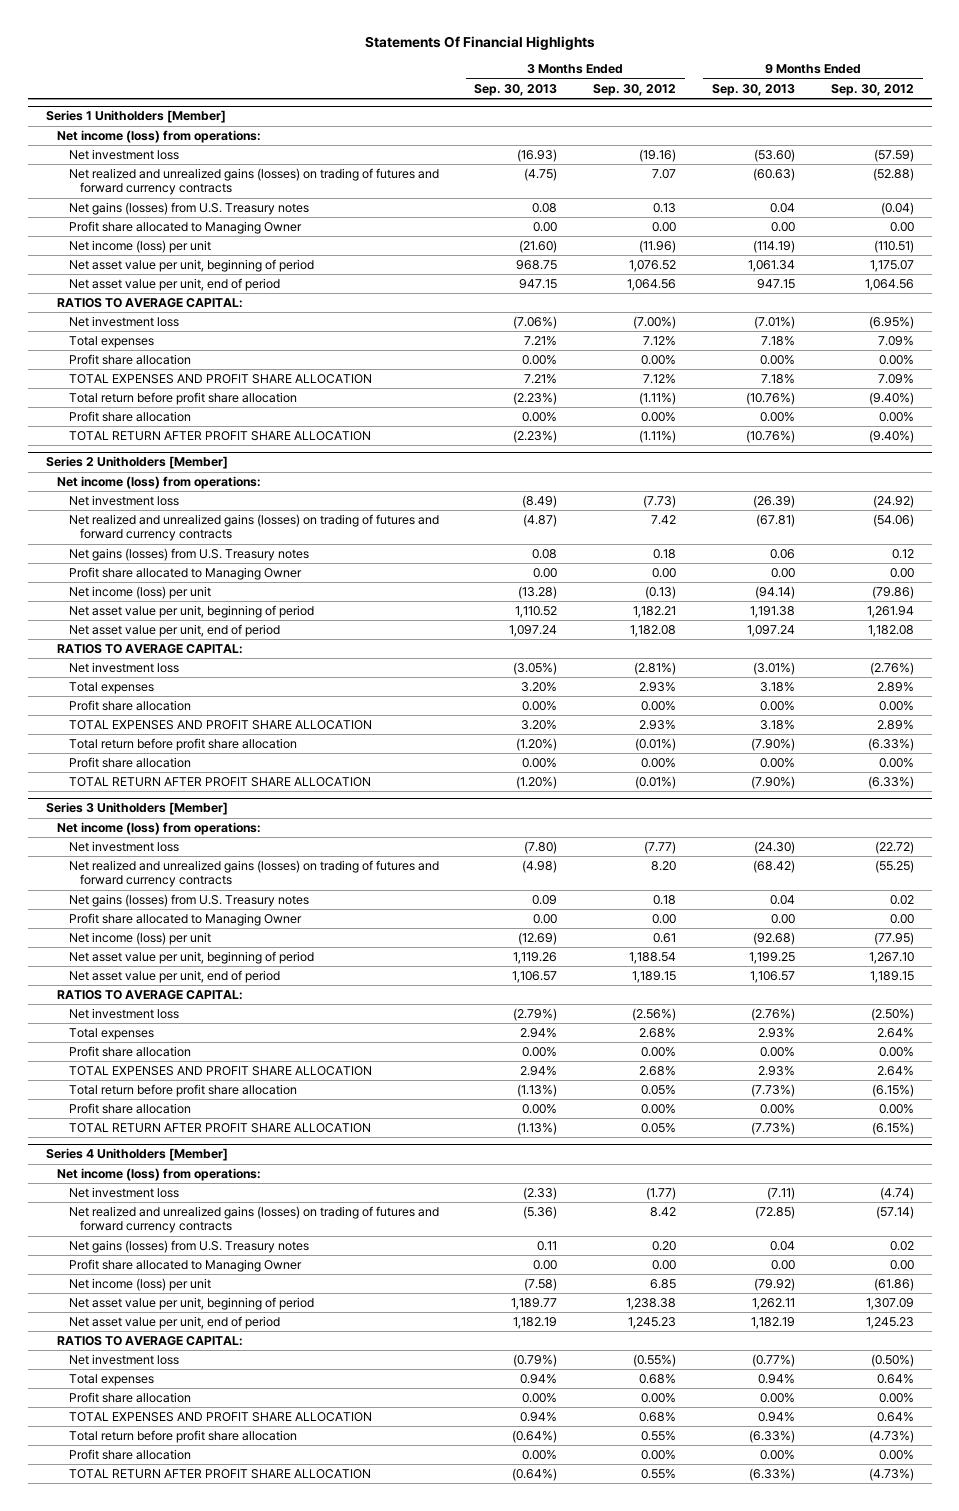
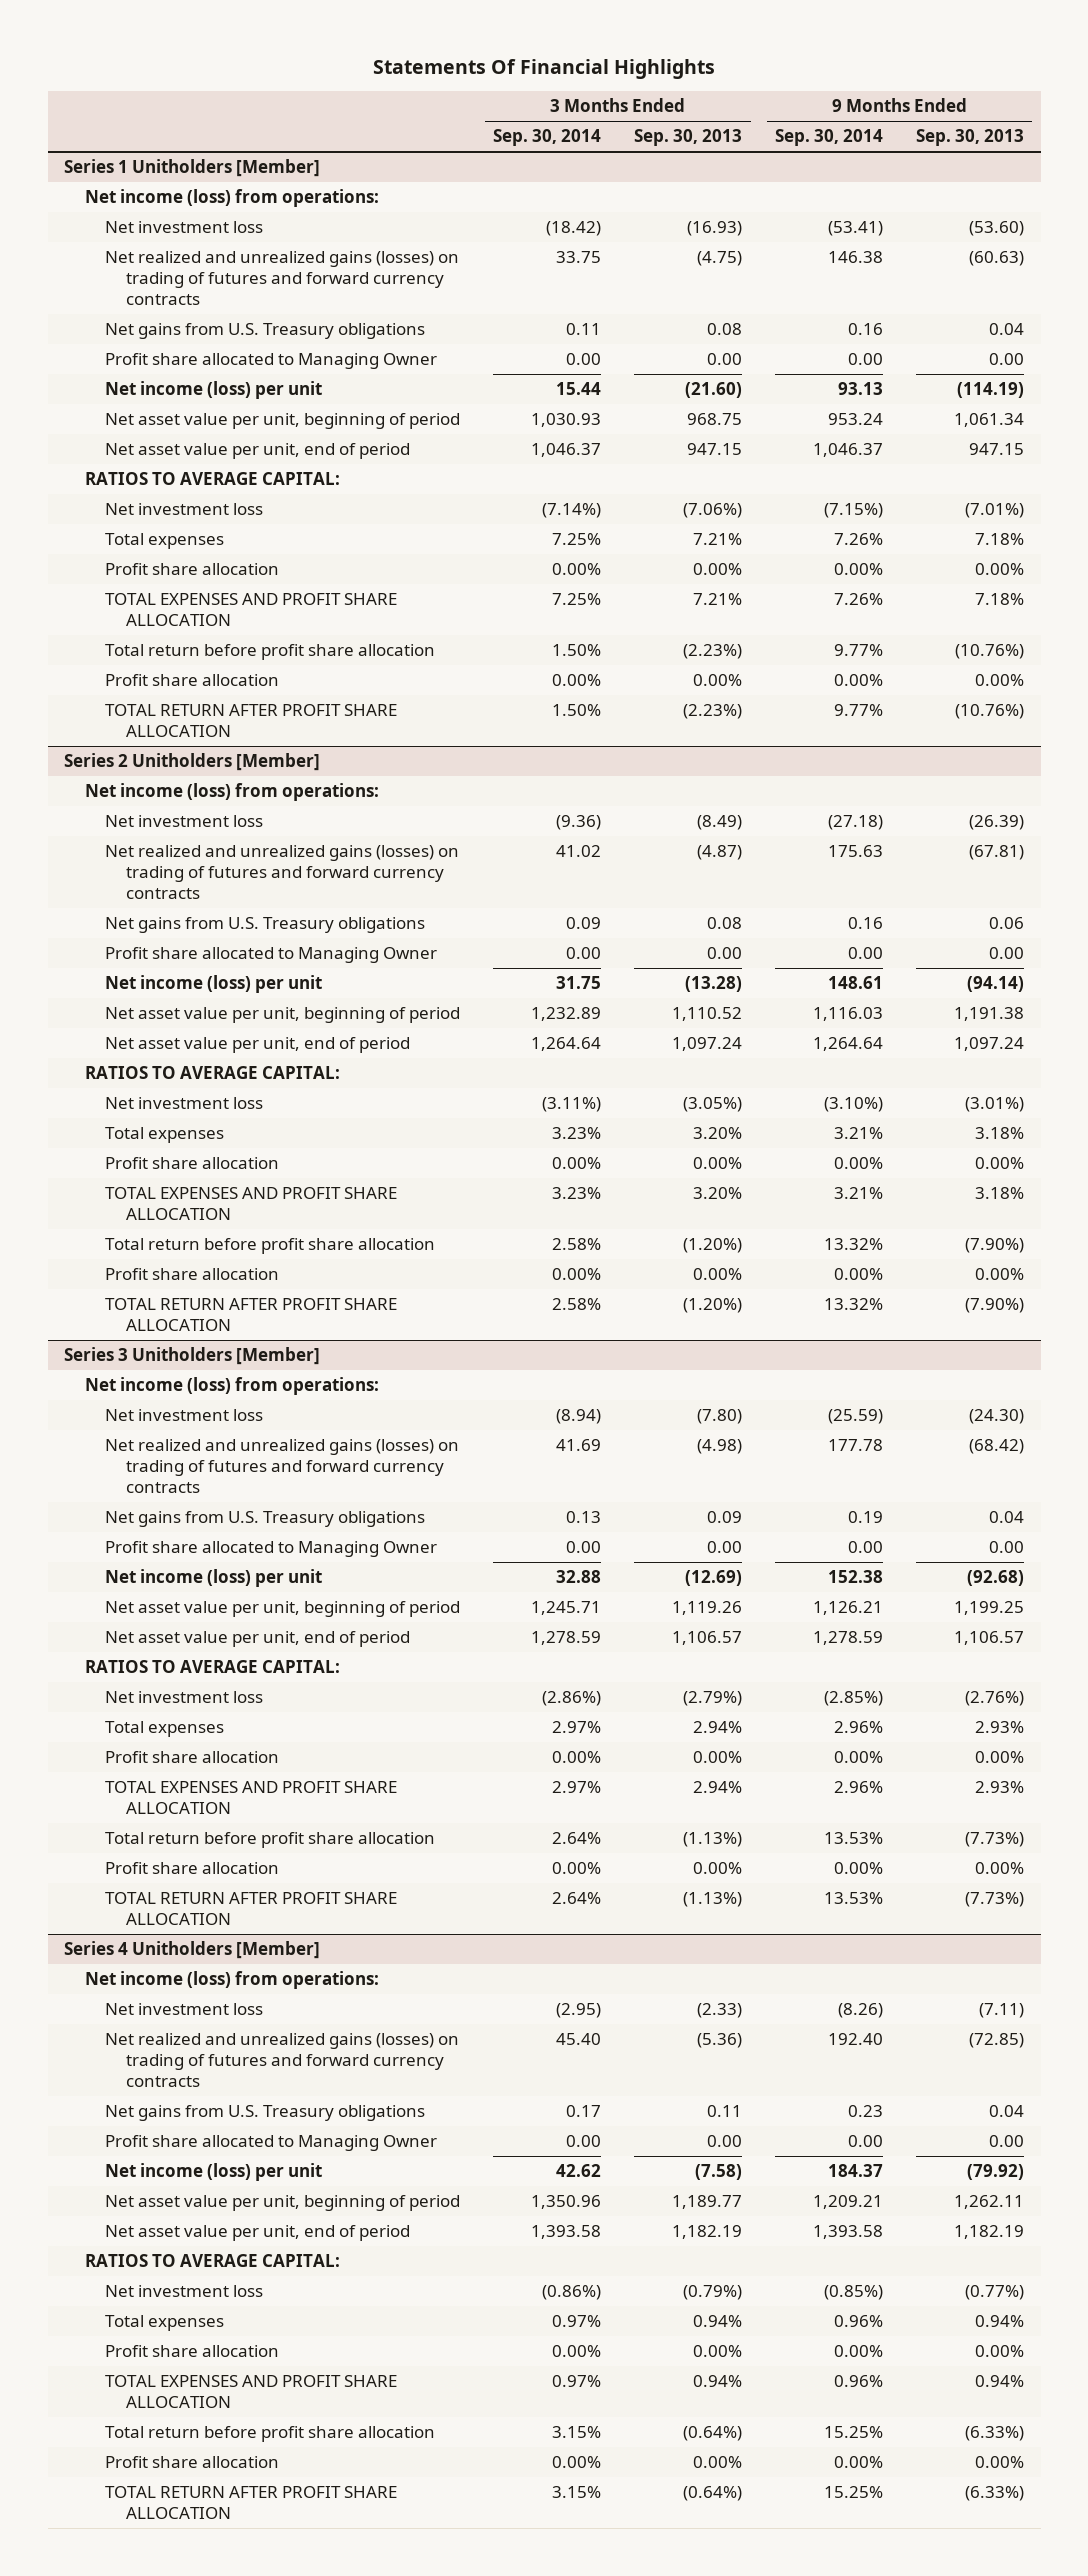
[593,83,677,96] Sep. 30, 2012 -> none
[830,83,914,96] Sep. 30, 2012 -> none
none -> [493,129,602,147] Sep. 30, 2014
none -> [775,129,884,147] Sep. 30, 2014
[68,202,309,216] Net gains (losses) from U.S. Treasury notes -> [105,323,426,340] Net gains from U.S. Treasury obligations
[68,548,309,562] Net gains (losses) from U.S. Treasury notes -> [105,917,426,934] Net gains from U.S. Treasury obligations
[68,894,309,908] Net gains (losses) from U.S. Treasury notes -> [105,1511,426,1528] Net gains from U.S. Treasury obligations
[68,1240,309,1254] Net gains (losses) from U.S. Treasury notes -> [105,2105,426,2122] Net gains from U.S. Treasury obligations

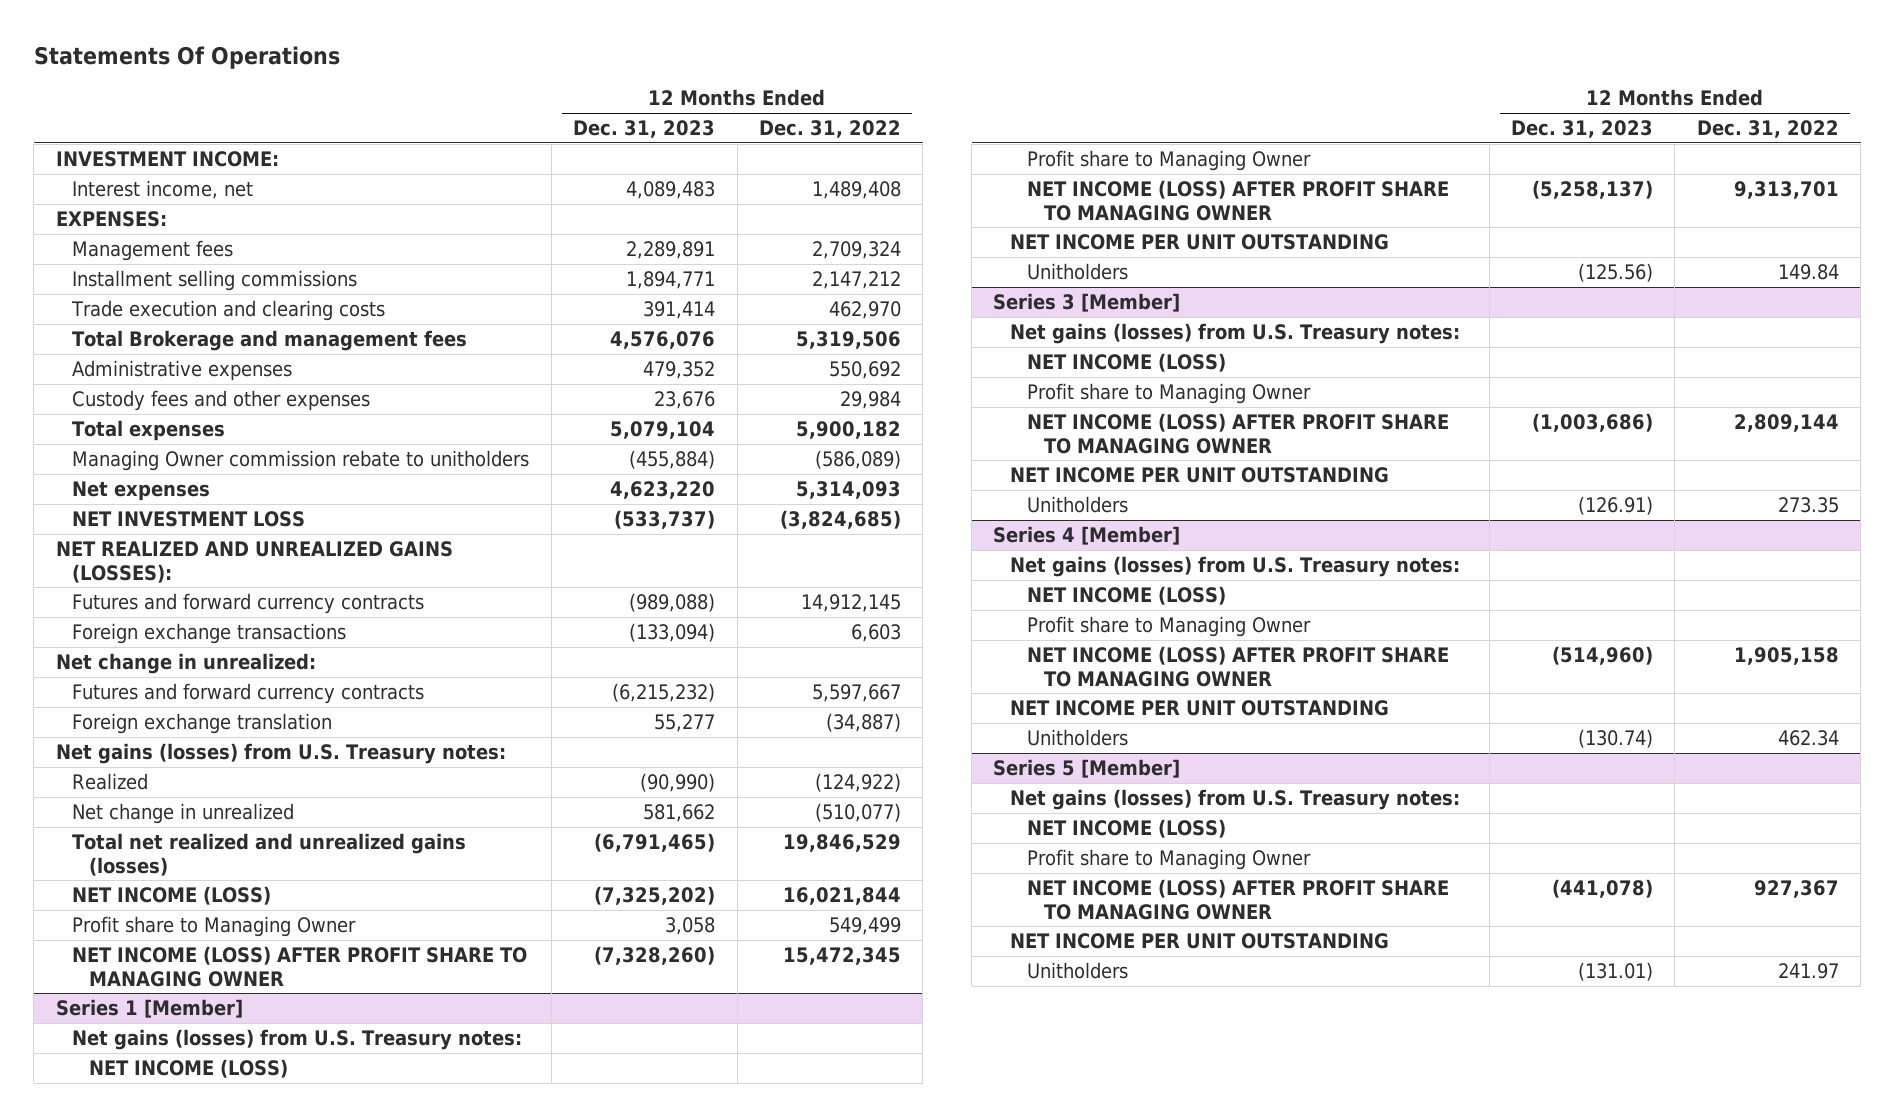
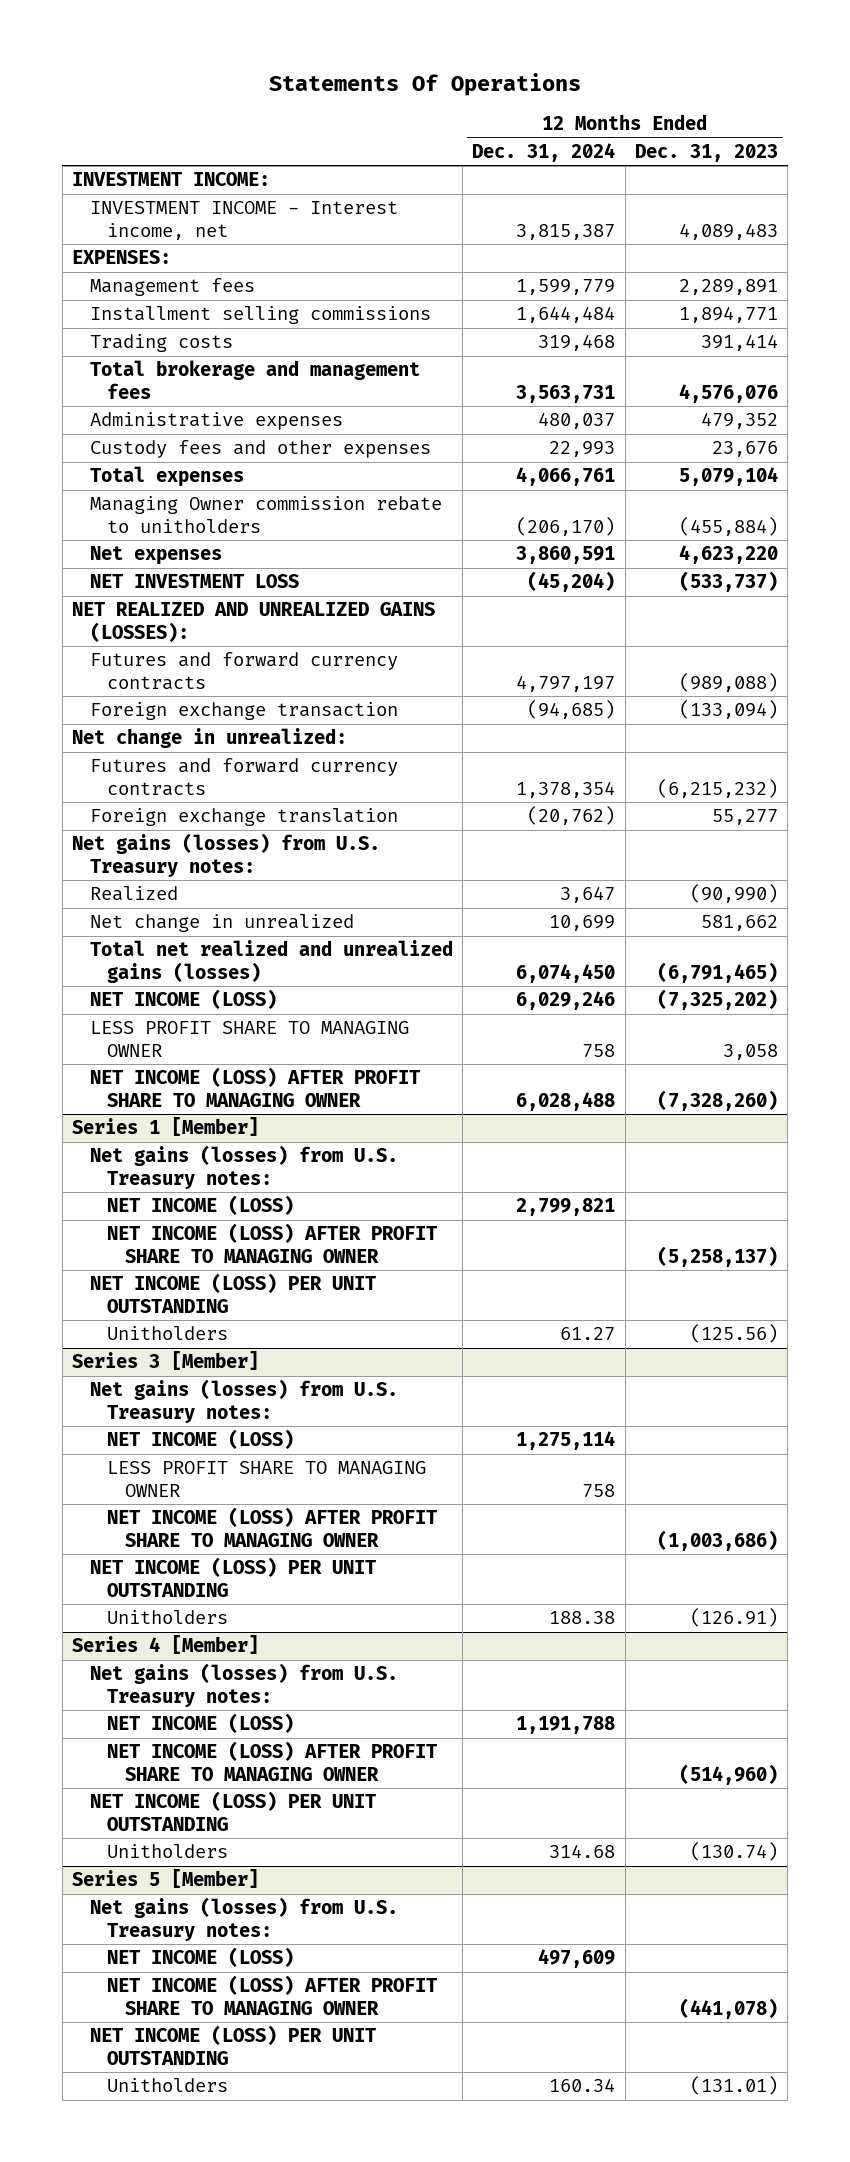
[759,120,902,139] Dec. 31, 2022 -> none
none -> [472,142,616,162] Dec. 31, 2024
[72,179,254,199] Interest income, net -> [89,201,398,240] INVESTMENT INCOME - Interest income, net
[71,299,386,321] Trade execution and clearing costs -> [89,334,233,353] Trading costs
[72,329,468,351] Total Brokerage and management fees -> [89,360,420,399] Total brokerage and management fees
[72,622,347,644] Foreign exchange transactions -> [89,702,398,721] Foreign exchange transaction
[72,915,357,937] Profit share to Managing Owner -> [89,1021,409,1057] LESS PROFIT SHARE TO MANAGING OWNER
[1026,149,1311,171] Profit share to Managing Owner -> none
[1010,233,1390,250] NET INCOME PER UNIT OUTSTANDING -> [89,1273,377,1313] NET INCOME (LOSS) PER UNIT OUTSTANDING
[1026,382,1311,404] Profit share to Managing Owner -> [107,1461,427,1497] LESS PROFIT SHARE TO MANAGING OWNER
[1010,466,1390,483] NET INCOME PER UNIT OUTSTANDING -> [89,1557,377,1597] NET INCOME (LOSS) PER UNIT OUTSTANDING
[1026,615,1311,637] Profit share to Managing Owner -> none
[1010,699,1390,716] NET INCOME PER UNIT OUTSTANDING -> [89,1791,377,1831] NET INCOME (LOSS) PER UNIT OUTSTANDING
[1026,848,1311,870] Profit share to Managing Owner -> none
[1010,932,1390,949] NET INCOME PER UNIT OUTSTANDING -> [89,2025,377,2065] NET INCOME (LOSS) PER UNIT OUTSTANDING

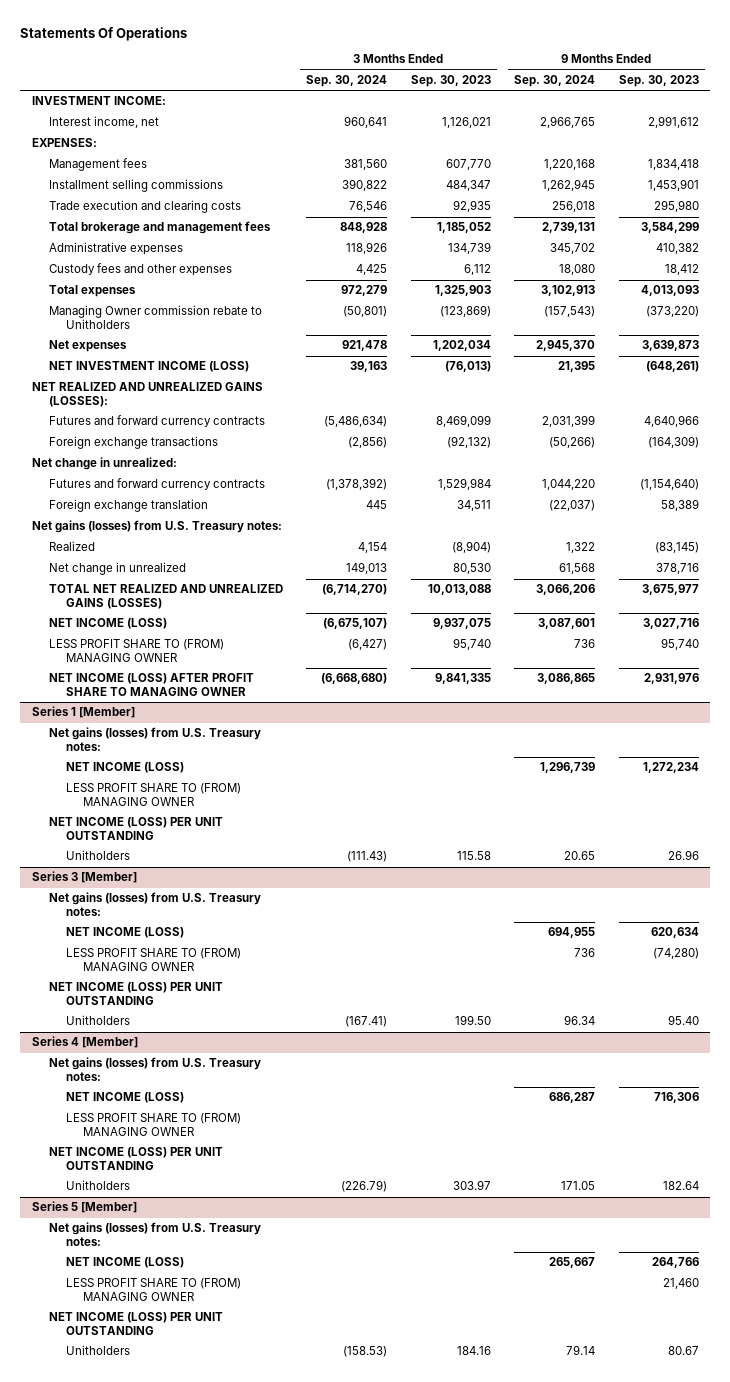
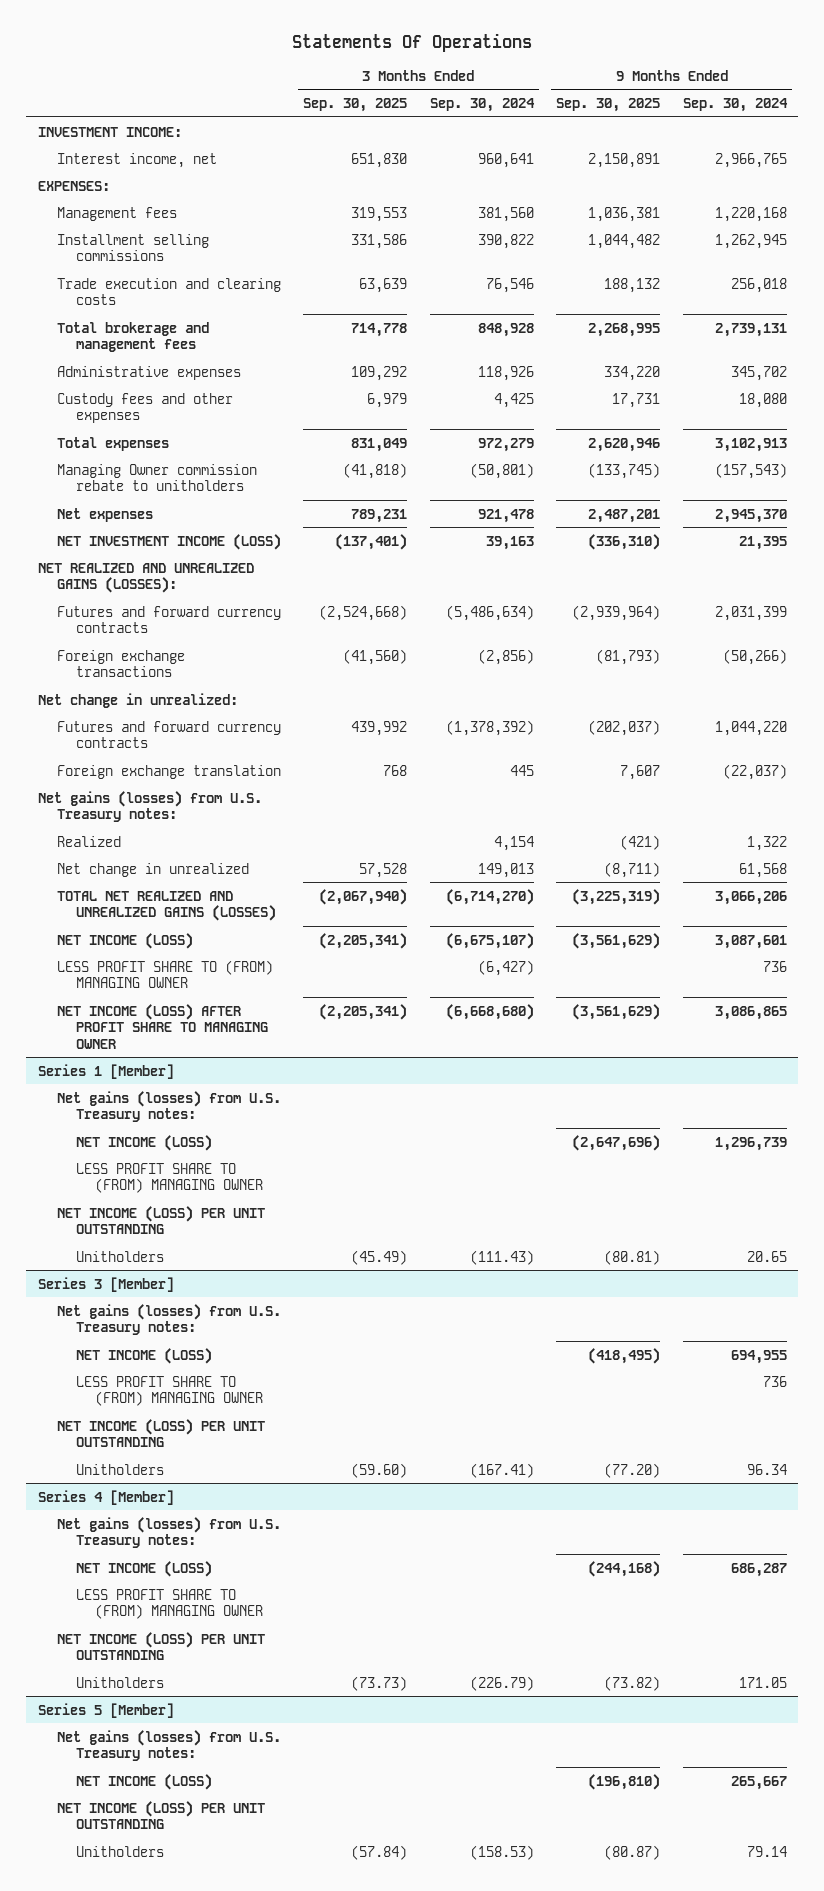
[410,74,491,87] Sep. 30, 2023 -> none
[618,74,699,87] Sep. 30, 2023 -> none
none -> [303,98,408,113] Sep. 30, 2025
none -> [556,98,661,113] Sep. 30, 2025
[48,305,262,329] Managing Owner commission rebate to Unitholders -> [56,463,257,492] Managing Owner commission rebate to unitholders
[65,1278,241,1301] LESS PROFIT SHARE TO (FROM) MANAGING OWNER -> none

